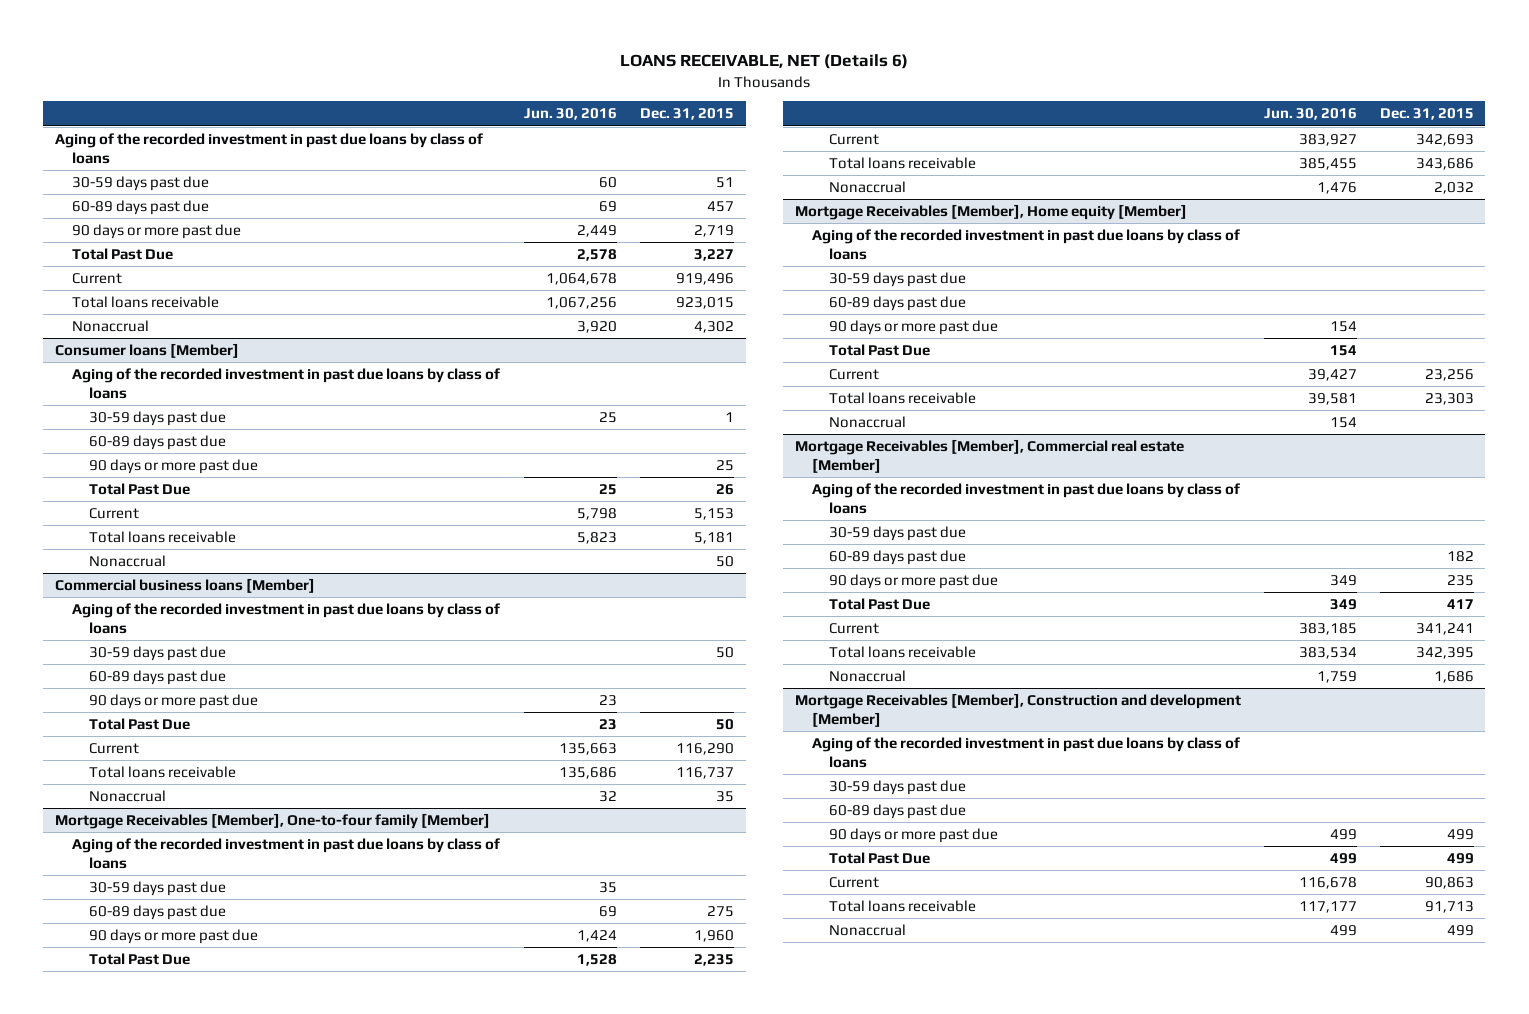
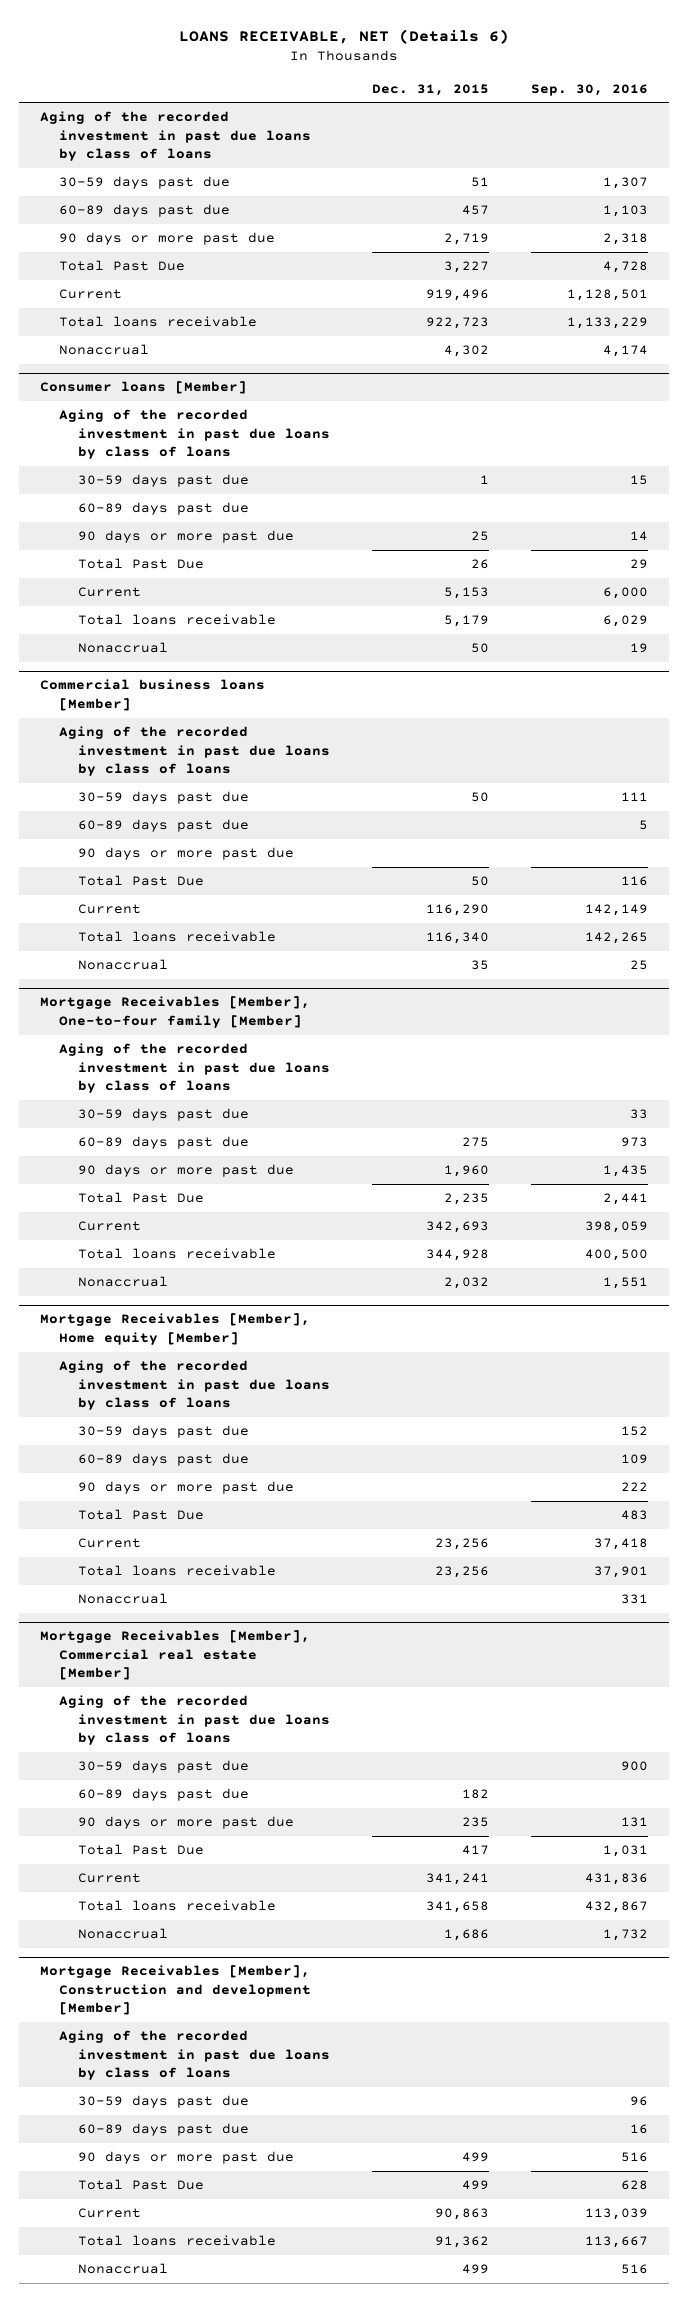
[523,108,617,121] Jun. 30, 2016 -> none
none -> [531,83,649,96] Sep. 30, 2016
[676,296,735,309] 923,015 -> [426,317,490,330] 922,723
[694,531,735,544] 5,181 -> [444,615,490,628] 5,179
[676,766,735,779] 116,737 -> [426,932,490,945] 116,340
[1415,157,1474,170] 343,686 -> [426,1249,490,1262] 344,928
[1424,392,1474,405] 23,303 -> [435,1566,490,1579] 23,256
[1415,646,1474,659] 342,395 -> [426,1901,490,1914] 341,658
[1424,900,1474,913] 91,713 -> [435,2236,490,2249] 91,362

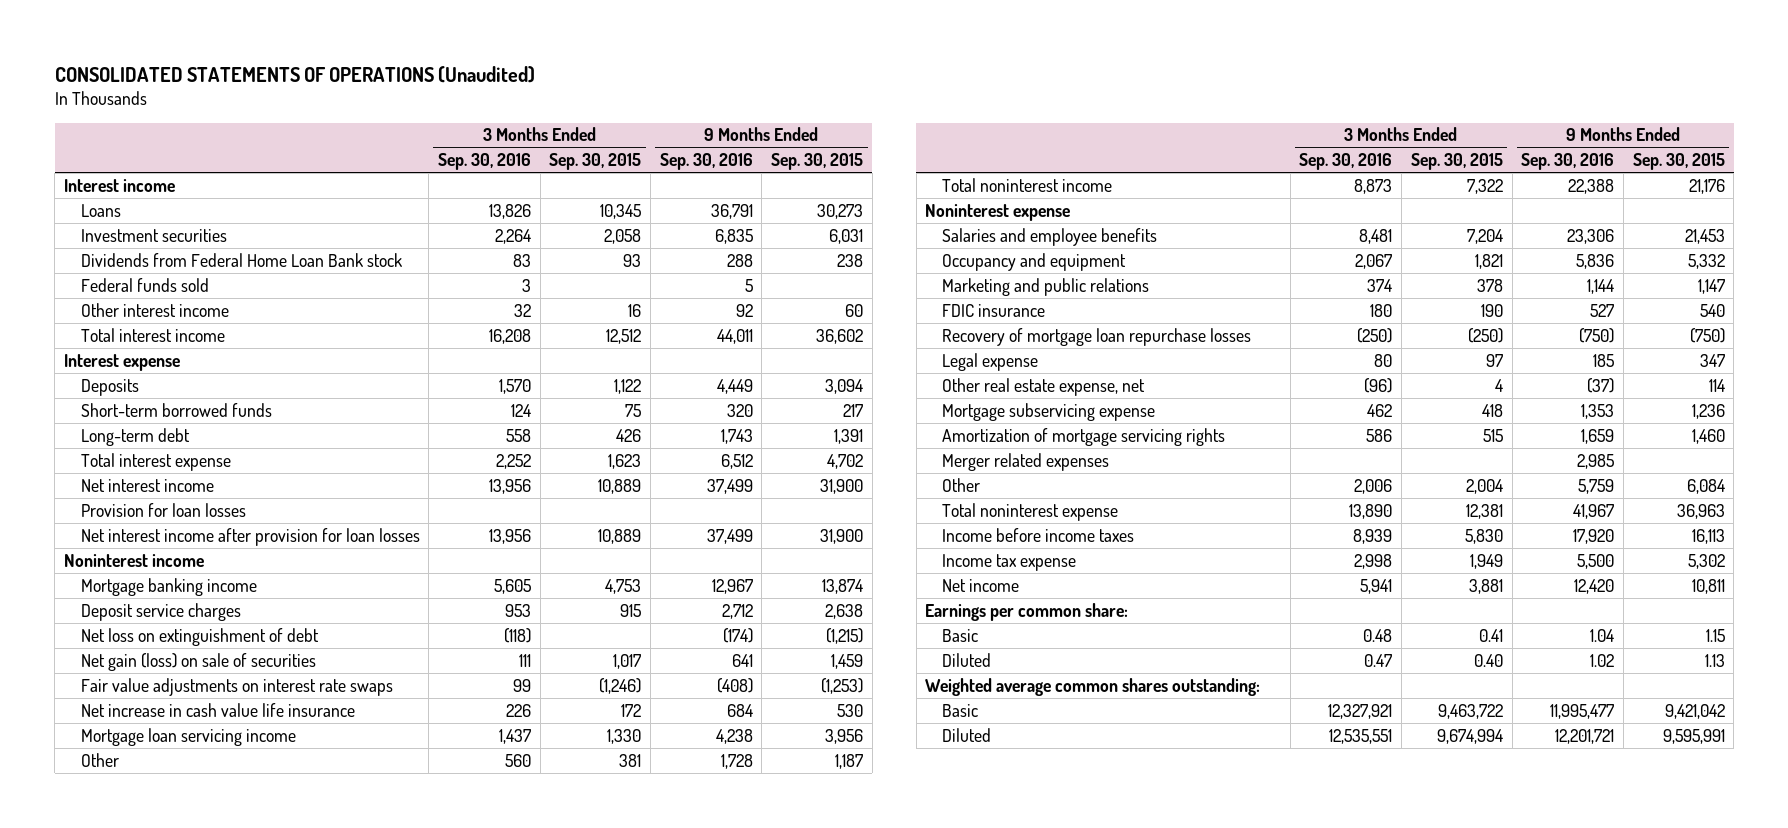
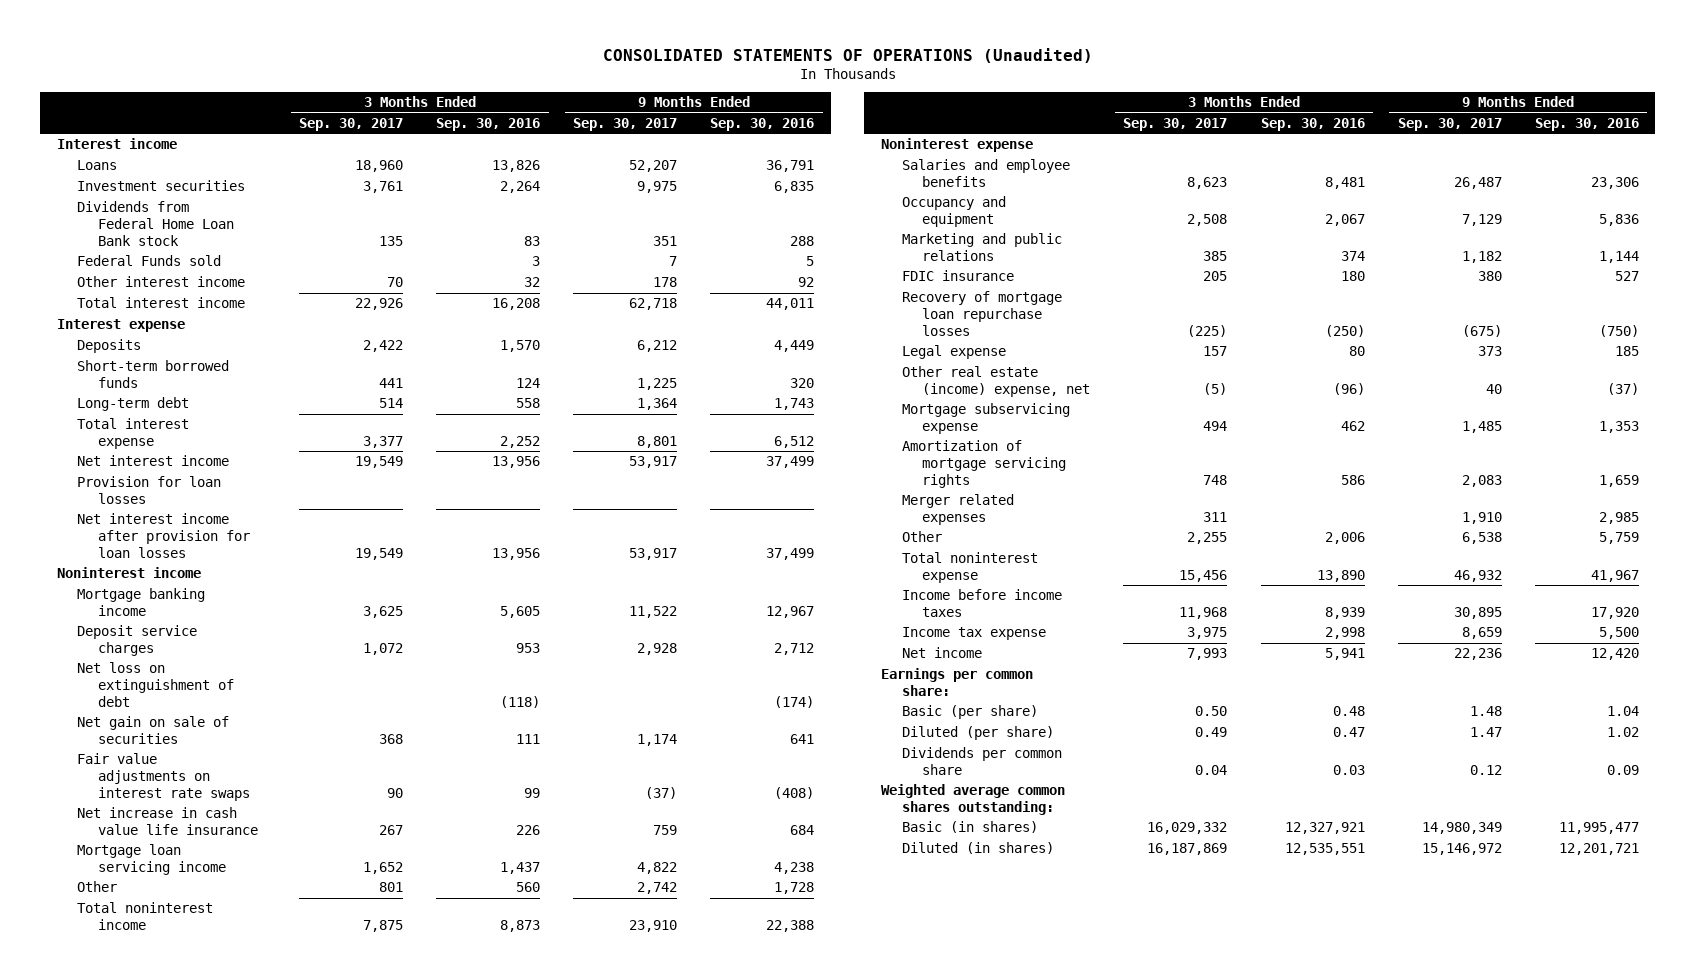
[549,153,642,171] Sep. 30, 2015 -> none
[771,153,864,171] Sep. 30, 2015 -> none
none -> [299,117,404,131] Sep. 30, 2017
none -> [573,117,678,131] Sep. 30, 2017
[80,277,209,292] Federal funds sold -> [77,255,222,267] Federal Funds sold
[80,652,316,671] Net gain (loss) on sale of securities -> [77,716,230,744] Net gain on sale of securities
[942,377,1146,396] Other real estate expense, net -> [901,366,1091,397] Other real estate (income) expense, net
[942,628,979,642] Basic -> [901,705,1038,720] Basic (per share)
[942,652,992,667] Diluted -> [901,726,1054,741] Diluted (per share)
none -> [901,747,1062,775] Dividends per common share
[942,703,979,717] Basic -> [901,821,1038,834] Basic (in shares)
[942,727,992,742] Diluted -> [901,842,1054,855] Diluted (in shares)

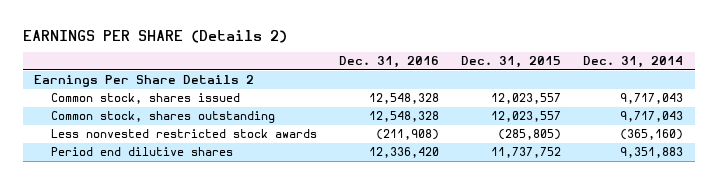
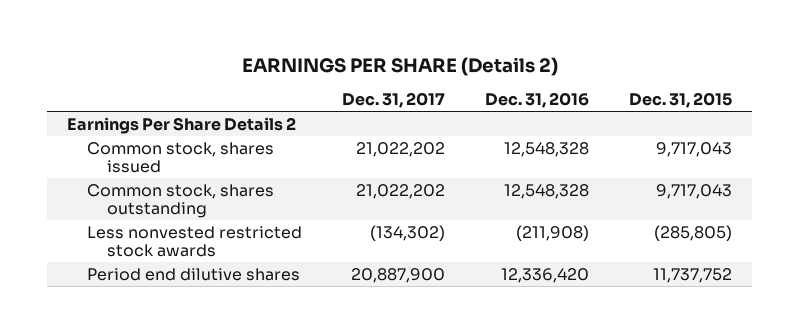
[583,56,684,69] Dec. 31, 2014 -> none
none -> [342,92,446,109] Dec. 31, 2017
[491,93,562,105] 12,023,557 -> [656,141,733,157] 9,717,043
[491,111,562,123] 12,023,557 -> [656,183,733,199] 9,717,043

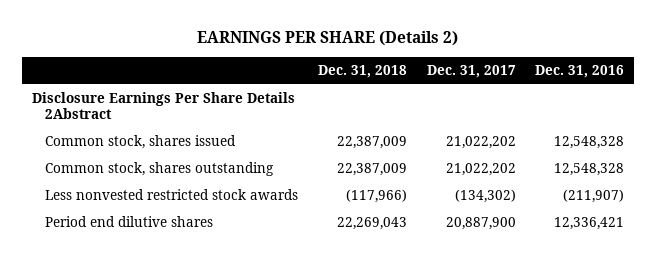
[629,92,733,109] Dec. 31, 2015 -> none
none -> [317,65,407,79] Dec. 31, 2018
[67,116,297,134] Earnings Per Share Details 2 -> [32,92,296,120] Disclosure Earnings Per Share Details 2Abstract
[516,224,590,241] (211,908) -> [563,189,625,204] (211,907)
[501,267,590,283] 12,336,420 -> [554,217,625,231] 12,336,421

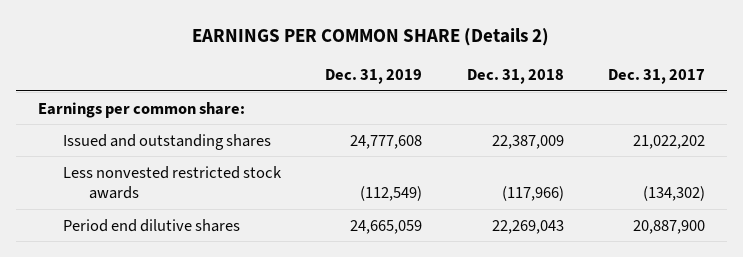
[197,31,459,47] EARNINGS PER SHARE (Details 2) -> [192,27,550,46] EARNINGS PER COMMON SHARE (Details 2)
[535,65,625,79] Dec. 31, 2016 -> none
none -> [325,68,423,84] Dec. 31, 2019
[32,92,296,120] Disclosure Earnings Per Share Details 2Abstract -> none
[45,135,237,150] Common stock, shares issued -> none
none -> [37,101,245,118] Earnings per common share:
[45,162,275,177] Common stock, shares outstanding -> [63,133,272,150] Issued and outstanding shares

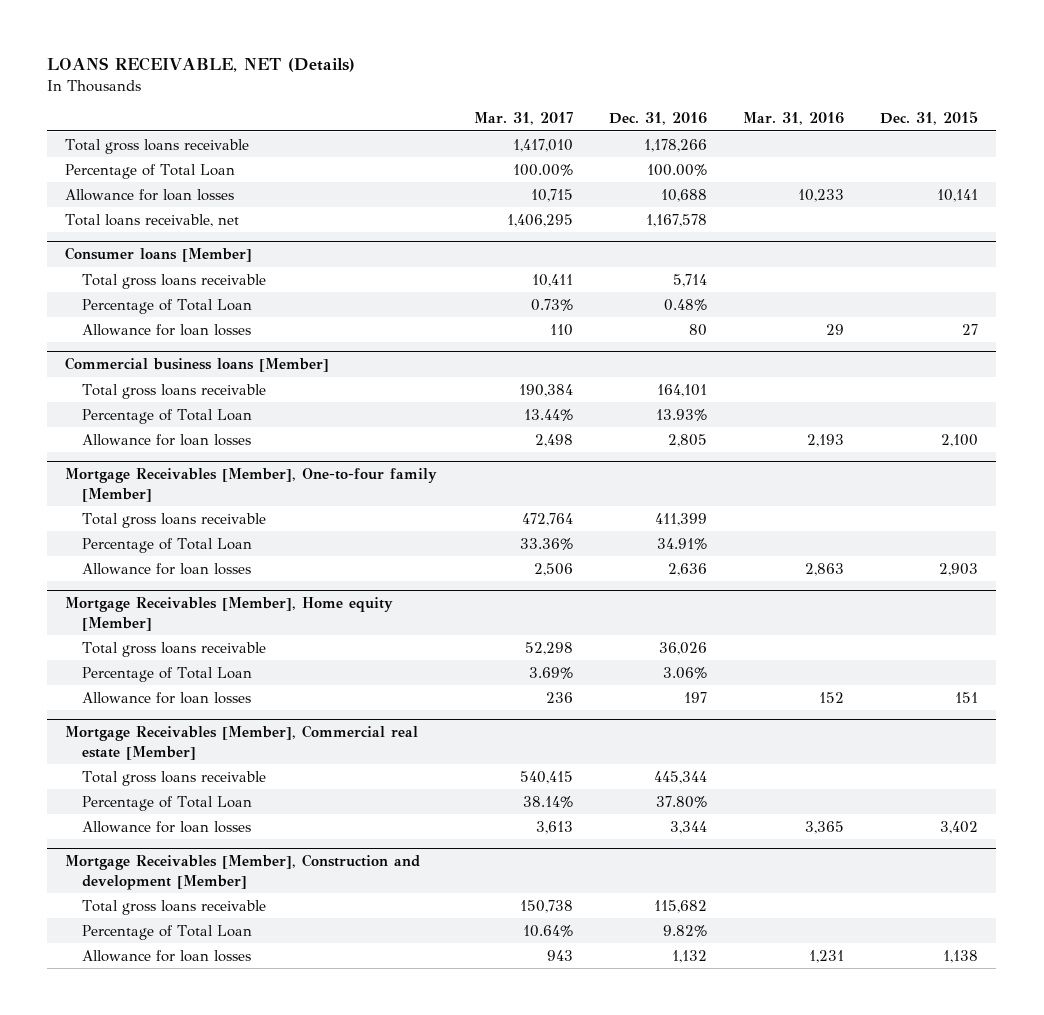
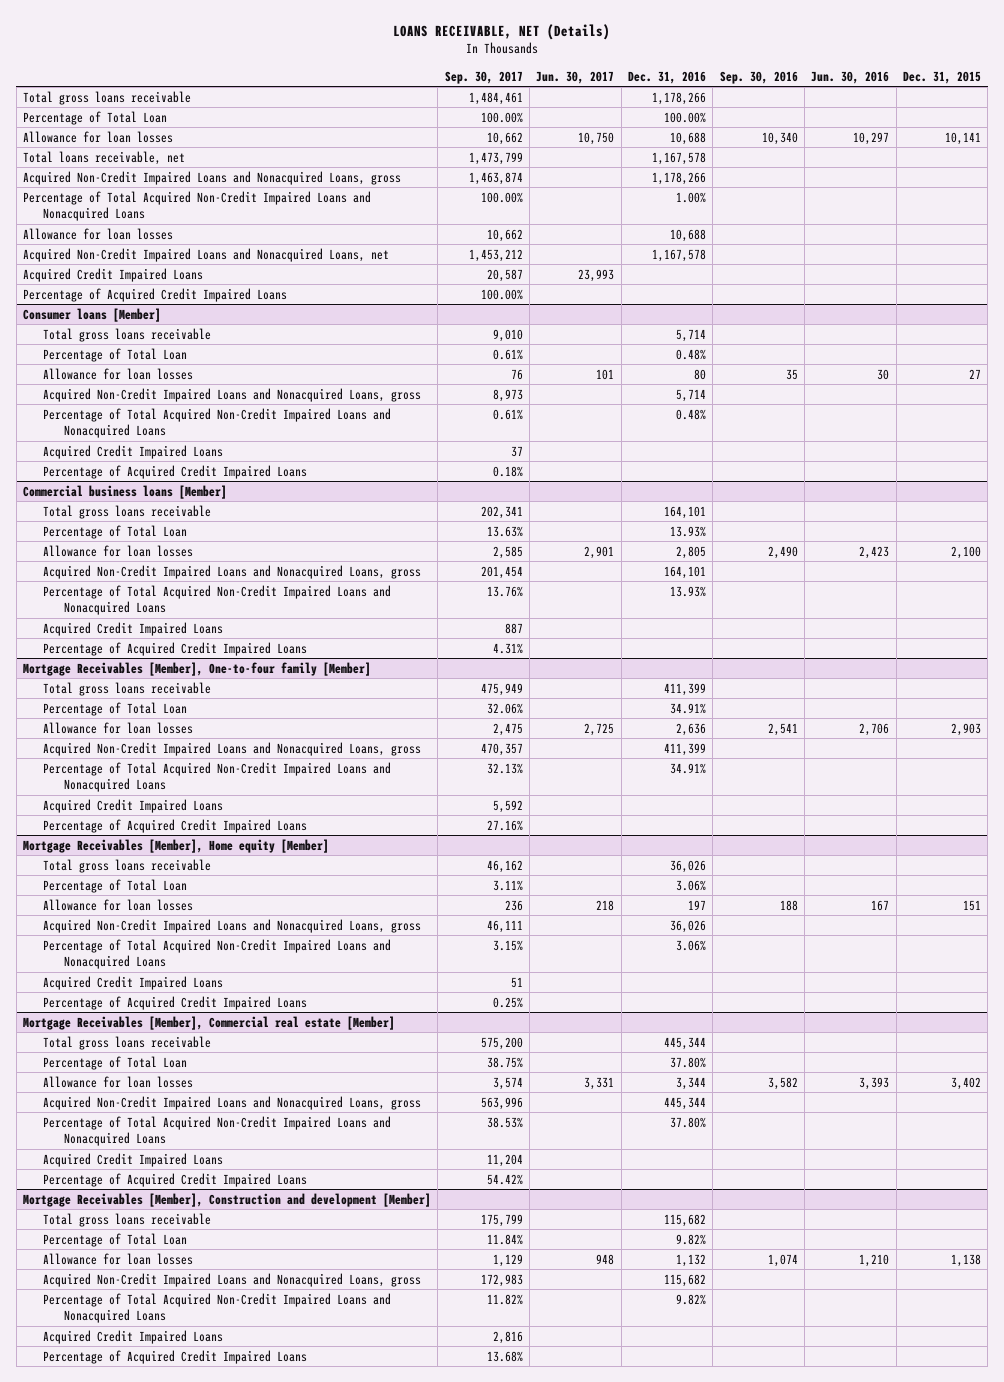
[473,112,573,126] Mar. 31, 2017 -> none
[743,112,845,126] Mar. 31, 2016 -> none
none -> [444,70,523,84] Sep. 30, 2017
none -> [536,70,615,84] Jun. 30, 2017
none -> [719,70,798,84] Sep. 30, 2016
none -> [811,70,890,84] Jun. 30, 2016
none -> [23,170,402,185] Acquired Non-Credit Impaired Loans and Nonacquired Loans, gross
none -> [23,190,372,222] Percentage of Total Acquired Non-Credit Impaired Loans and Nonacquired Loans
none -> [23,227,174,240] Allowance for loan losses
none -> [23,247,390,262] Acquired Non-Credit Impaired Loans and Nonacquired Loans, net
none -> [23,267,204,282] Acquired Credit Impaired Loans
none -> [23,287,288,302] Percentage of Acquired Credit Impaired Loans
none -> [43,387,422,402] Acquired Non-Credit Impaired Loans and Nonacquired Loans, gross
none -> [43,407,392,439] Percentage of Total Acquired Non-Credit Impaired Loans and Nonacquired Loans
none -> [43,444,224,459] Acquired Credit Impaired Loans
none -> [43,464,308,479] Percentage of Acquired Credit Impaired Loans
none -> [43,564,422,579] Acquired Non-Credit Impaired Loans and Nonacquired Loans, gross
none -> [43,584,392,616] Percentage of Total Acquired Non-Credit Impaired Loans and Nonacquired Loans
none -> [43,621,224,636] Acquired Credit Impaired Loans
none -> [43,641,308,656] Percentage of Acquired Credit Impaired Loans
none -> [43,741,422,756] Acquired Non-Credit Impaired Loans and Nonacquired Loans, gross
none -> [43,761,392,793] Percentage of Total Acquired Non-Credit Impaired Loans and Nonacquired Loans
none -> [43,798,224,813] Acquired Credit Impaired Loans
none -> [43,818,308,833] Percentage of Acquired Credit Impaired Loans
none -> [43,918,422,933] Acquired Non-Credit Impaired Loans and Nonacquired Loans, gross
none -> [43,938,392,970] Percentage of Total Acquired Non-Credit Impaired Loans and Nonacquired Loans
none -> [43,975,224,990] Acquired Credit Impaired Loans
none -> [43,995,308,1010] Percentage of Acquired Credit Impaired Loans
none -> [43,1095,422,1110] Acquired Non-Credit Impaired Loans and Nonacquired Loans, gross
none -> [43,1115,392,1147] Percentage of Total Acquired Non-Credit Impaired Loans and Nonacquired Loans
none -> [43,1152,224,1167] Acquired Credit Impaired Loans
none -> [43,1172,308,1187] Percentage of Acquired Credit Impaired Loans
none -> [43,1272,422,1287] Acquired Non-Credit Impaired Loans and Nonacquired Loans, gross
none -> [43,1292,392,1324] Percentage of Total Acquired Non-Credit Impaired Loans and Nonacquired Loans
none -> [43,1329,224,1344] Acquired Credit Impaired Loans
none -> [43,1349,308,1364] Percentage of Acquired Credit Impaired Loans

